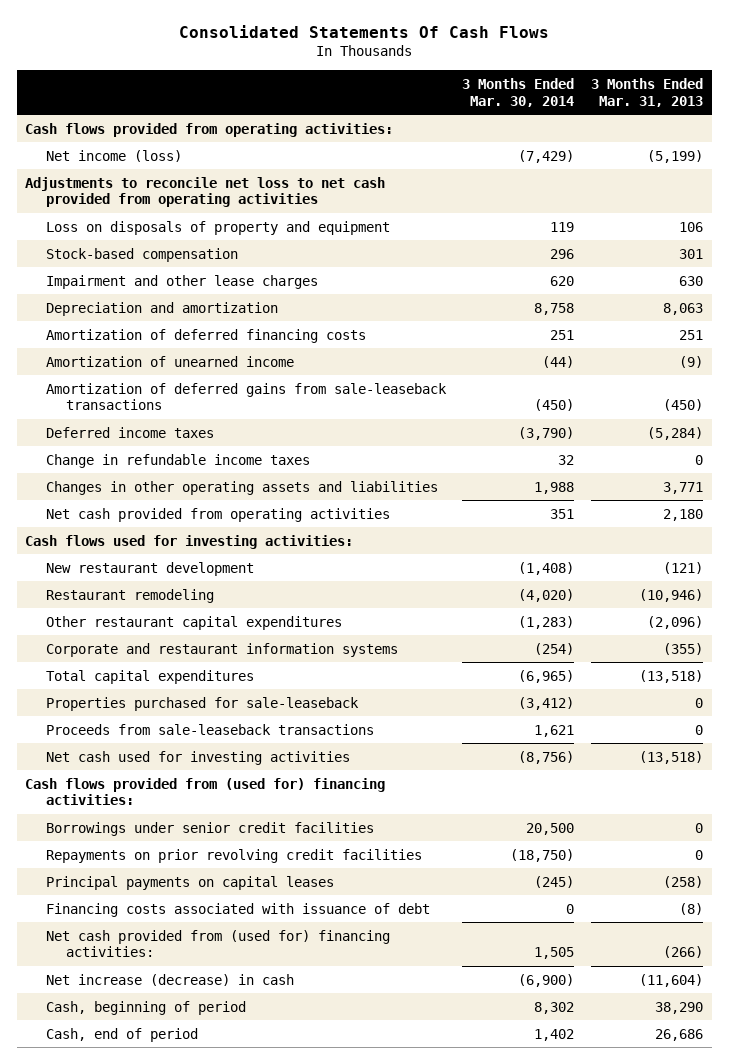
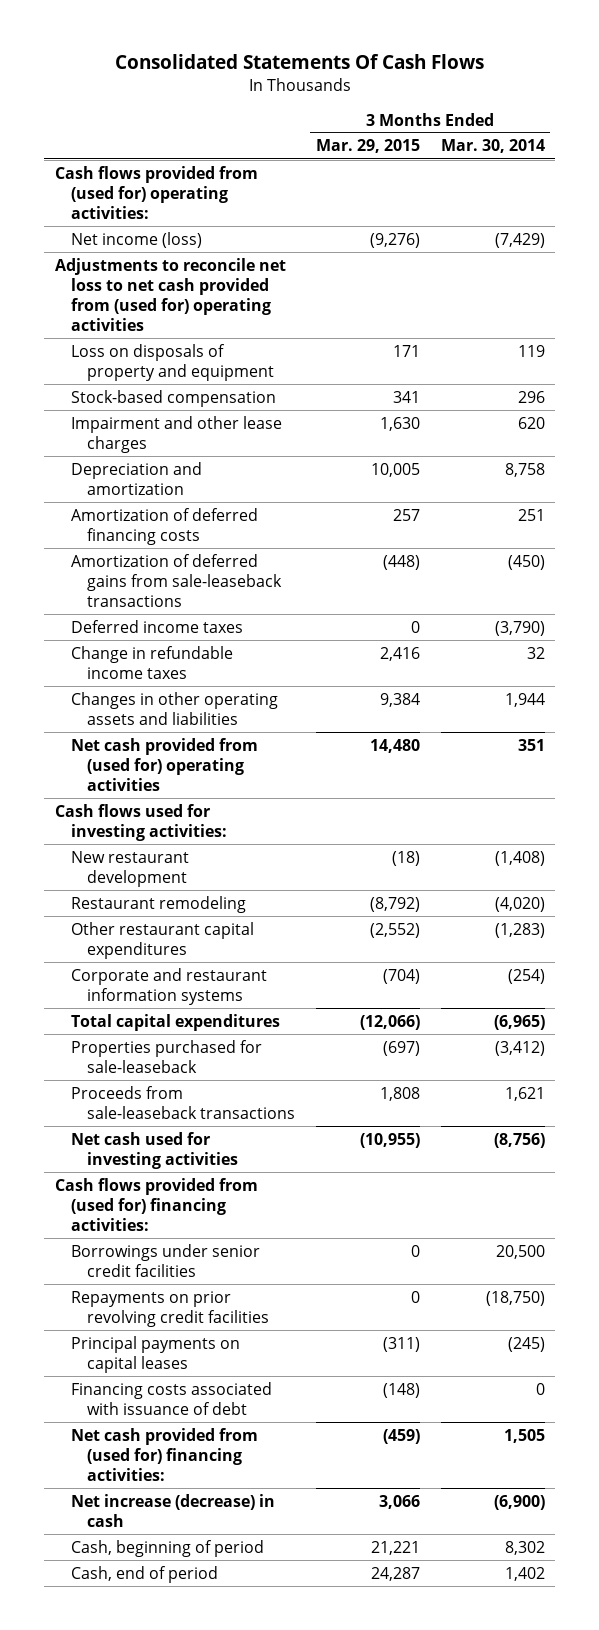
[591,77,704,107] 3 Months Ended Mar. 31, 2013 -> none
none -> [315,139,420,154] Mar. 29, 2015
[25,122,394,137] Cash flows provided from operating activities: -> [54,165,258,219] Cash flows provided from (used for) operating activities:
[25,176,386,208] Adjustments to reconcile net loss to net cash provided from operating activities -> [54,257,286,331] Adjustments to reconcile net loss to net cash provided from (used for) operating activities
[45,355,294,367] Amortization of unearned income -> none
[534,481,575,494] 1,988 -> [504,692,545,707] 1,944
[45,507,390,522] Net cash provided from operating activities -> [70,737,258,791] Net cash provided from (used for) operating activities

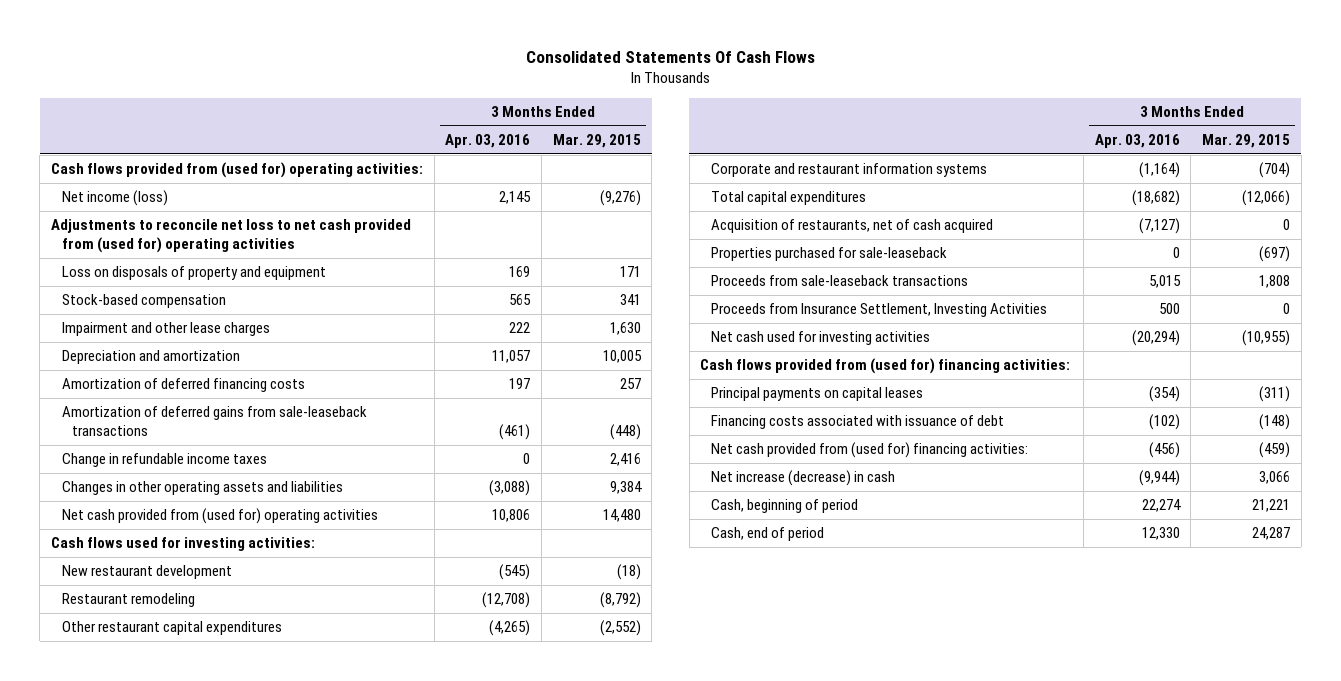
[440,139,545,154] Mar. 30, 2014 -> none
none -> [445,133,531,148] Apr. 03, 2016
[70,619,243,633] Deferred income taxes -> none
none -> [710,219,993,234] Acquisition of restaurants, net of cash acquired
none -> [710,303,1047,318] Proceeds from Insurance Settlement, Investing Activities
[70,1243,260,1277] Borrowings under senior credit facilities -> none
[70,1290,269,1327] Repayments on prior revolving credit facilities -> none

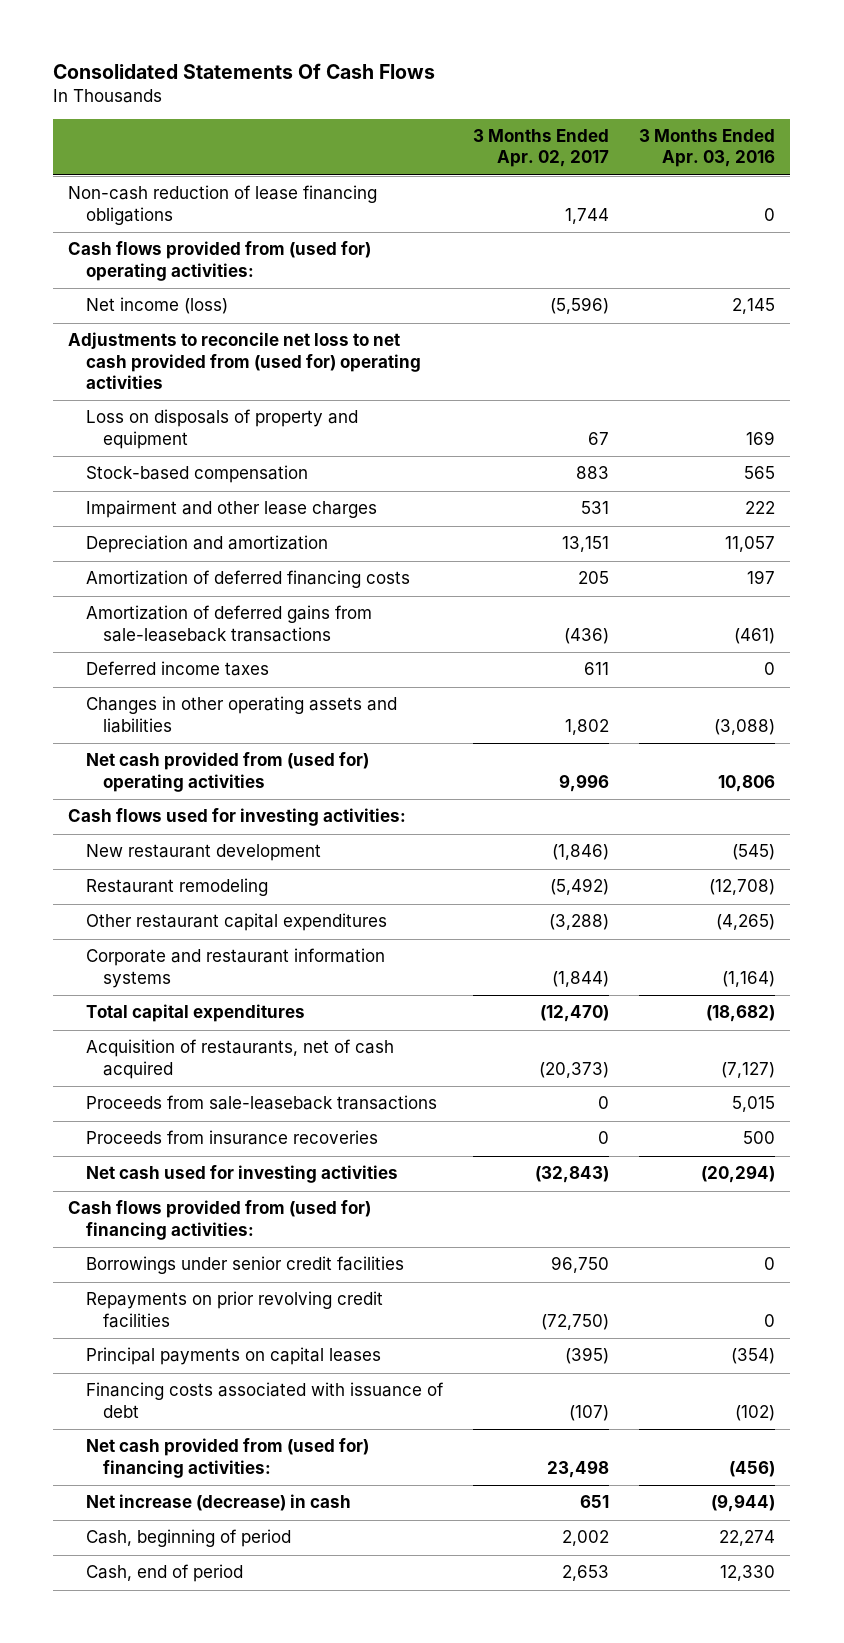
[552,133,641,148] Mar. 29, 2015 -> none
none -> [473,128,610,168] 3 Months Ended Apr. 02, 2017
none -> [68,185,378,225] Non-cash reduction of lease financing obligations
[61,453,267,468] Change in refundable income taxes -> none
none -> [85,661,269,677] Deferred income taxes
[710,247,947,262] Properties purchased for sale-leaseback -> none
[710,303,1047,318] Proceeds from Insurance Settlement, Investing Activities -> [85,1130,378,1146] Proceeds from insurance recoveries
none -> [85,1256,404,1275] Borrowings under senior credit facilities
none -> [85,1291,383,1328] Repayments on prior revolving credit facilities

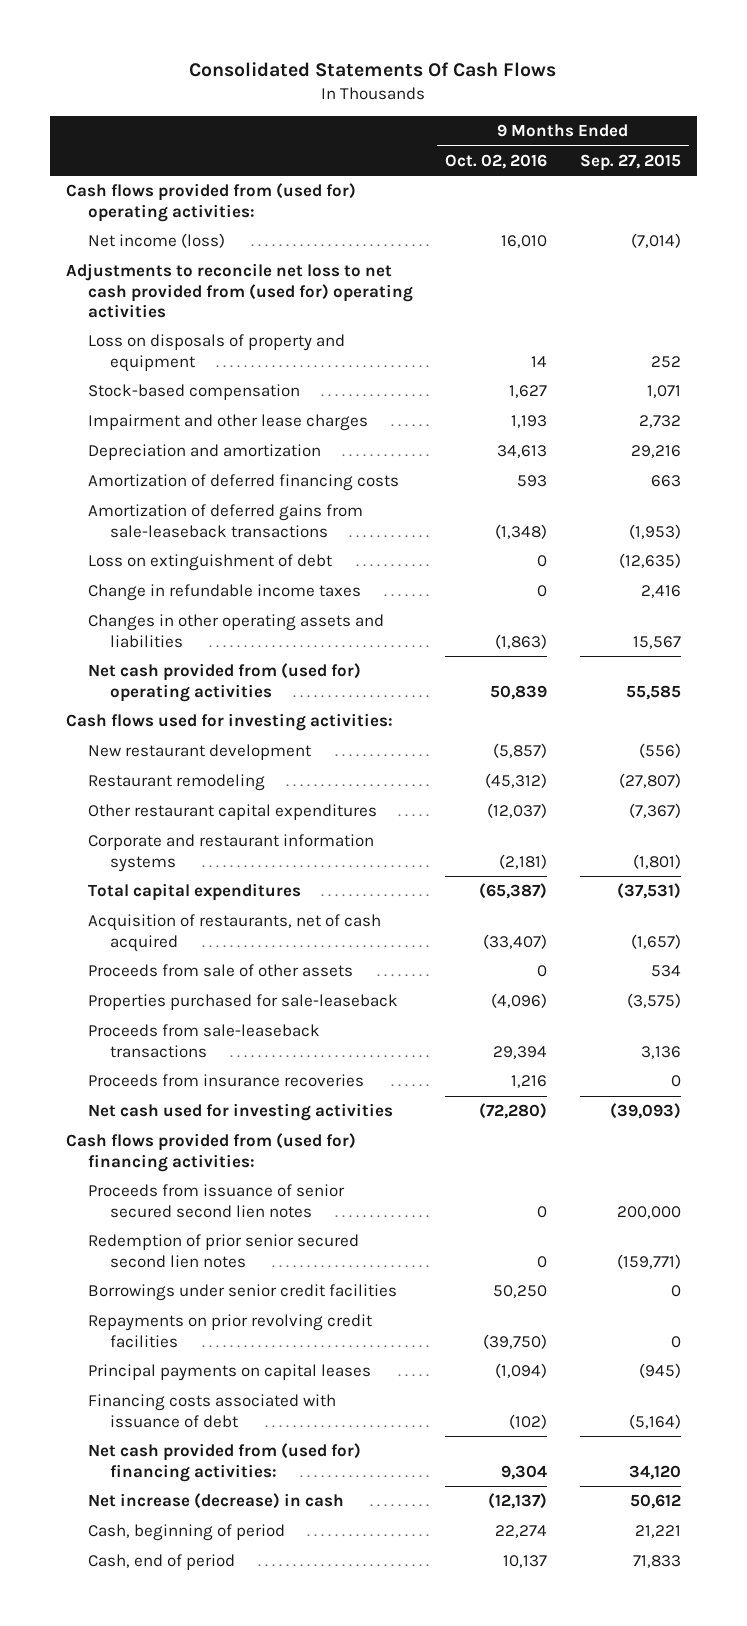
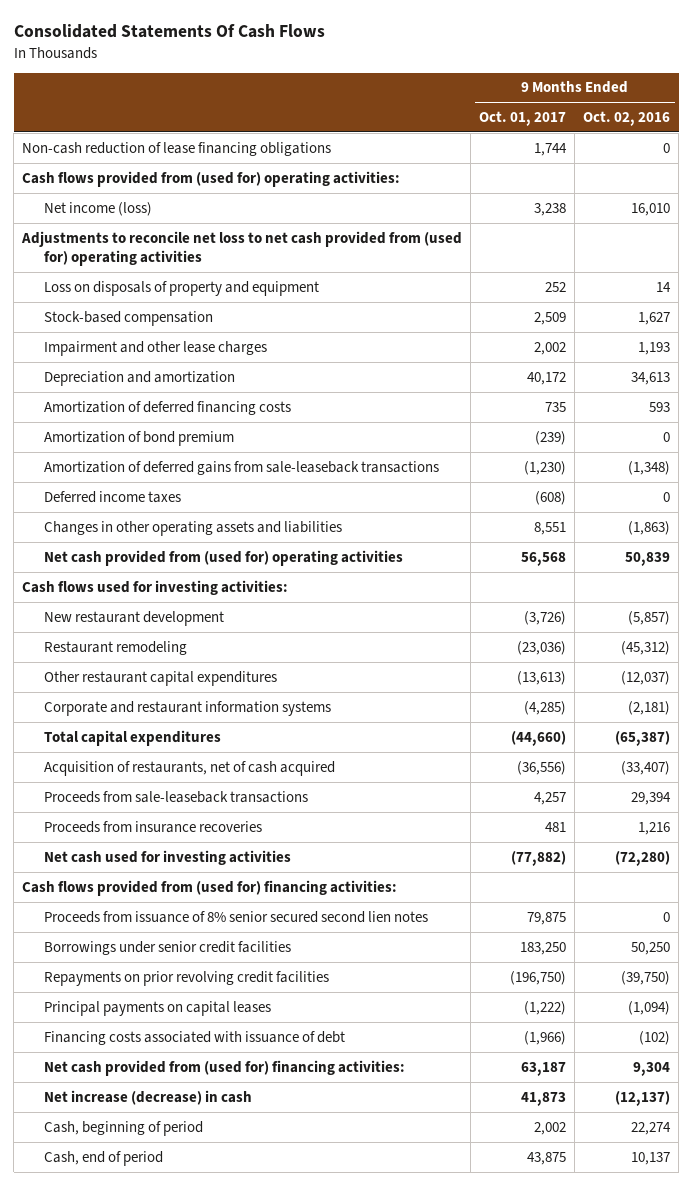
[579,153,681,171] Sep. 27, 2015 -> none
none -> [479,111,567,127] Oct. 01, 2017
none -> [22,141,332,156] Non-cash reduction of lease financing obligations
none -> [44,430,235,446] Amortization of bond premium
[87,554,332,572] Loss on extinguishment of debt -> none
[87,584,361,602] Change in refundable income taxes -> none
none -> [44,490,182,503] Deferred income taxes
[87,964,353,978] Proceeds from sale of other assets -> none
[87,994,398,1011] Properties purchased for sale-leaseback -> none
[87,1234,359,1268] Redemption of prior senior secured second lien notes -> none
[87,1184,345,1218] Proceeds from issuance of senior secured second lien notes -> [44,910,429,923] Proceeds from issuance of 8% senior secured second lien notes

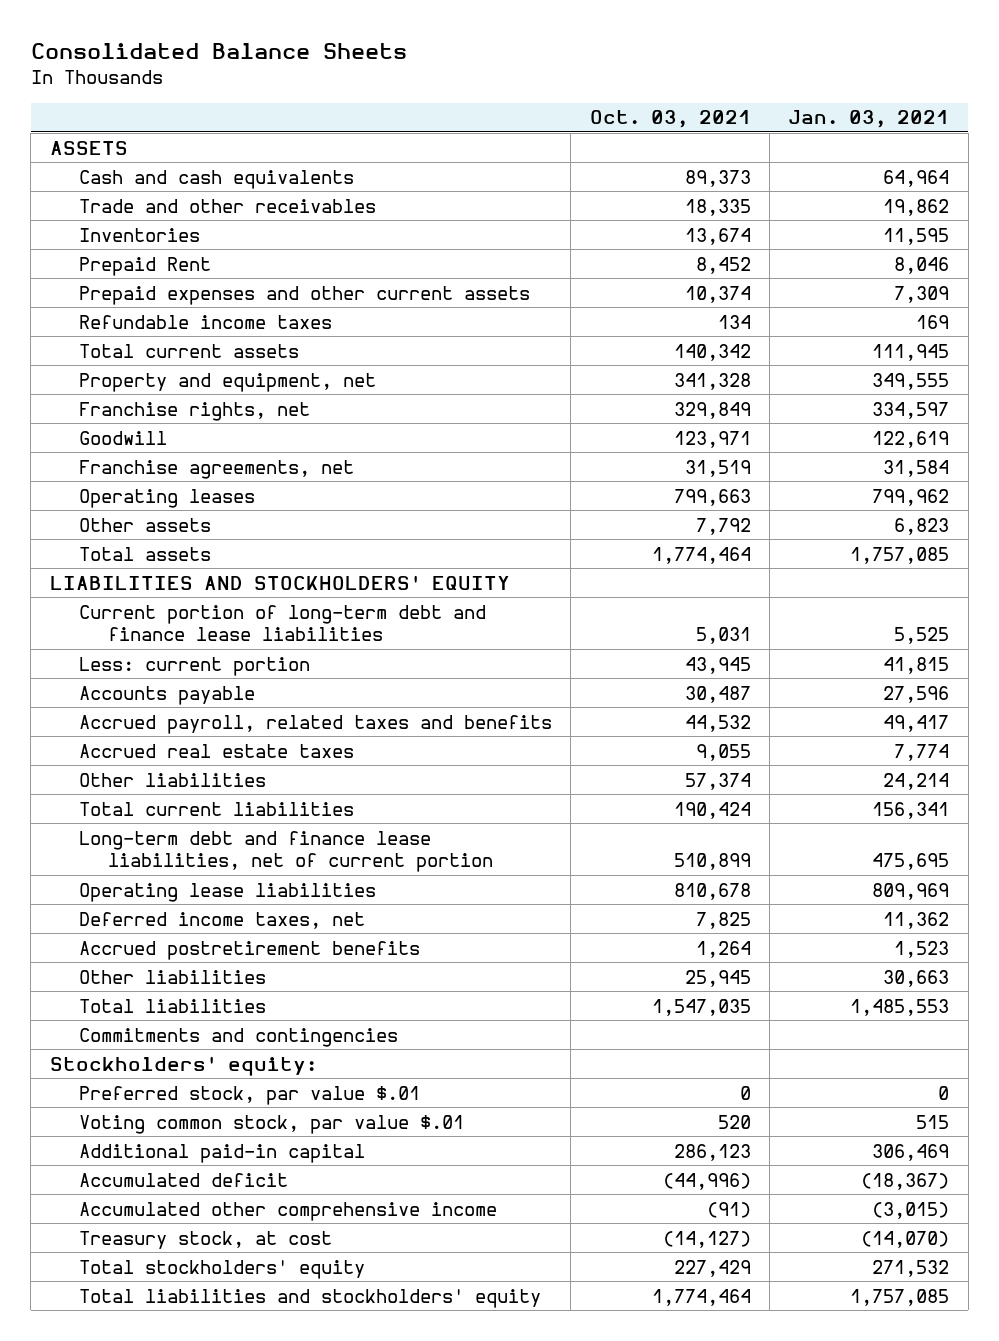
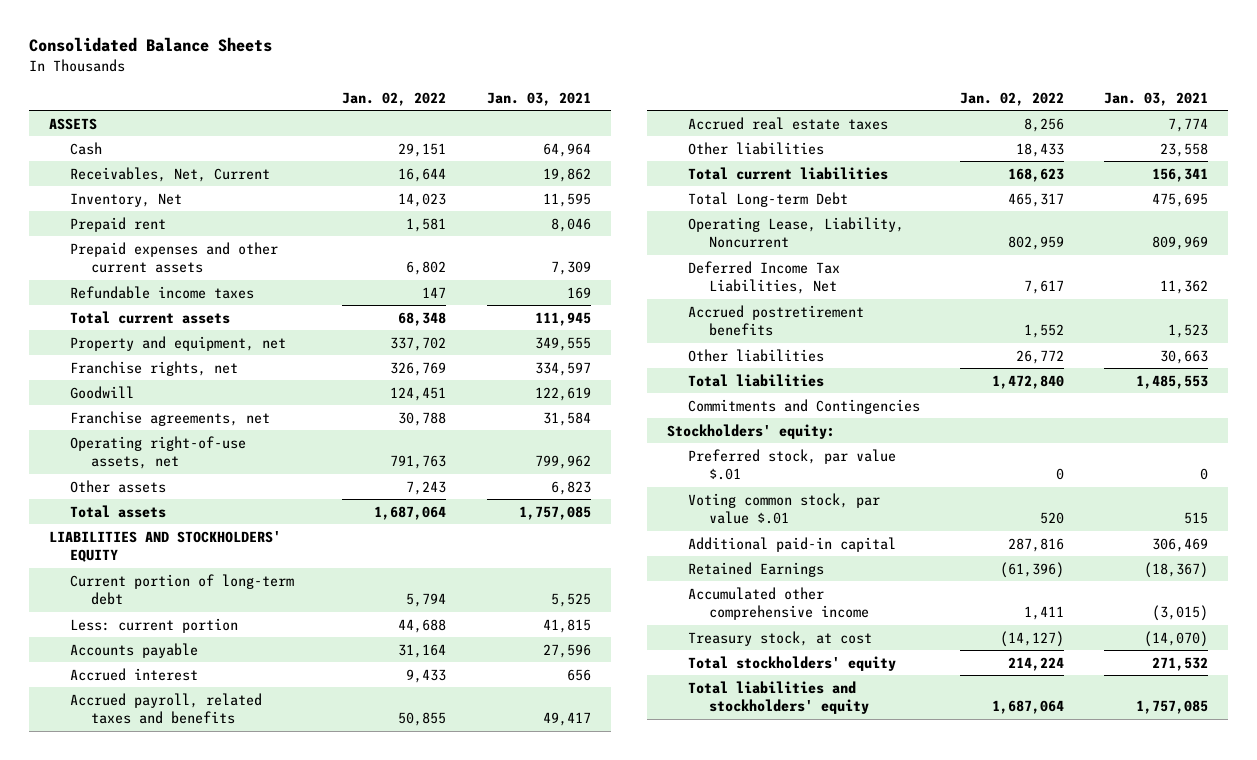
[589,110,751,129] Oct. 03, 2021 -> none
none -> [342,91,447,106] Jan. 02, 2022
[78,169,354,189] Cash and cash equivalents -> [70,141,103,155] Cash
[78,198,376,213] Trade and other receivables -> [70,166,271,182] Receivables, Net, Current
[78,227,200,242] Inventories -> [70,192,183,207] Inventory, Net
[78,256,211,276] Prepaid Rent -> [70,216,167,232] Prepaid rent
[78,488,255,508] Operating leases -> [70,435,247,470] Operating right-of-use assets, net
[78,604,486,641] Current portion of long-term debt and finance lease liabilities -> [70,573,295,606] Current portion of long-term debt
none -> [70,667,199,681] Accrued interest
[883,772,950,790] 24,214 -> [1160,142,1209,157] 23,558
[78,830,493,872] Long-term debt and finance lease liabilities, net of current portion -> [687,191,848,207] Total Long-term Debt
[78,882,376,902] Operating lease liabilities -> [687,216,904,249] Operating Lease, Liability, Noncurrent
[78,911,365,929] Deferred income taxes, net -> [687,260,840,295] Deferred Income Tax Liabilities, Net
[78,1027,398,1047] Commitments and contingencies -> [687,398,920,414] Commitments and Contingencies
[78,1172,288,1187] Accumulated deficit -> [687,561,824,577] Retained Earnings

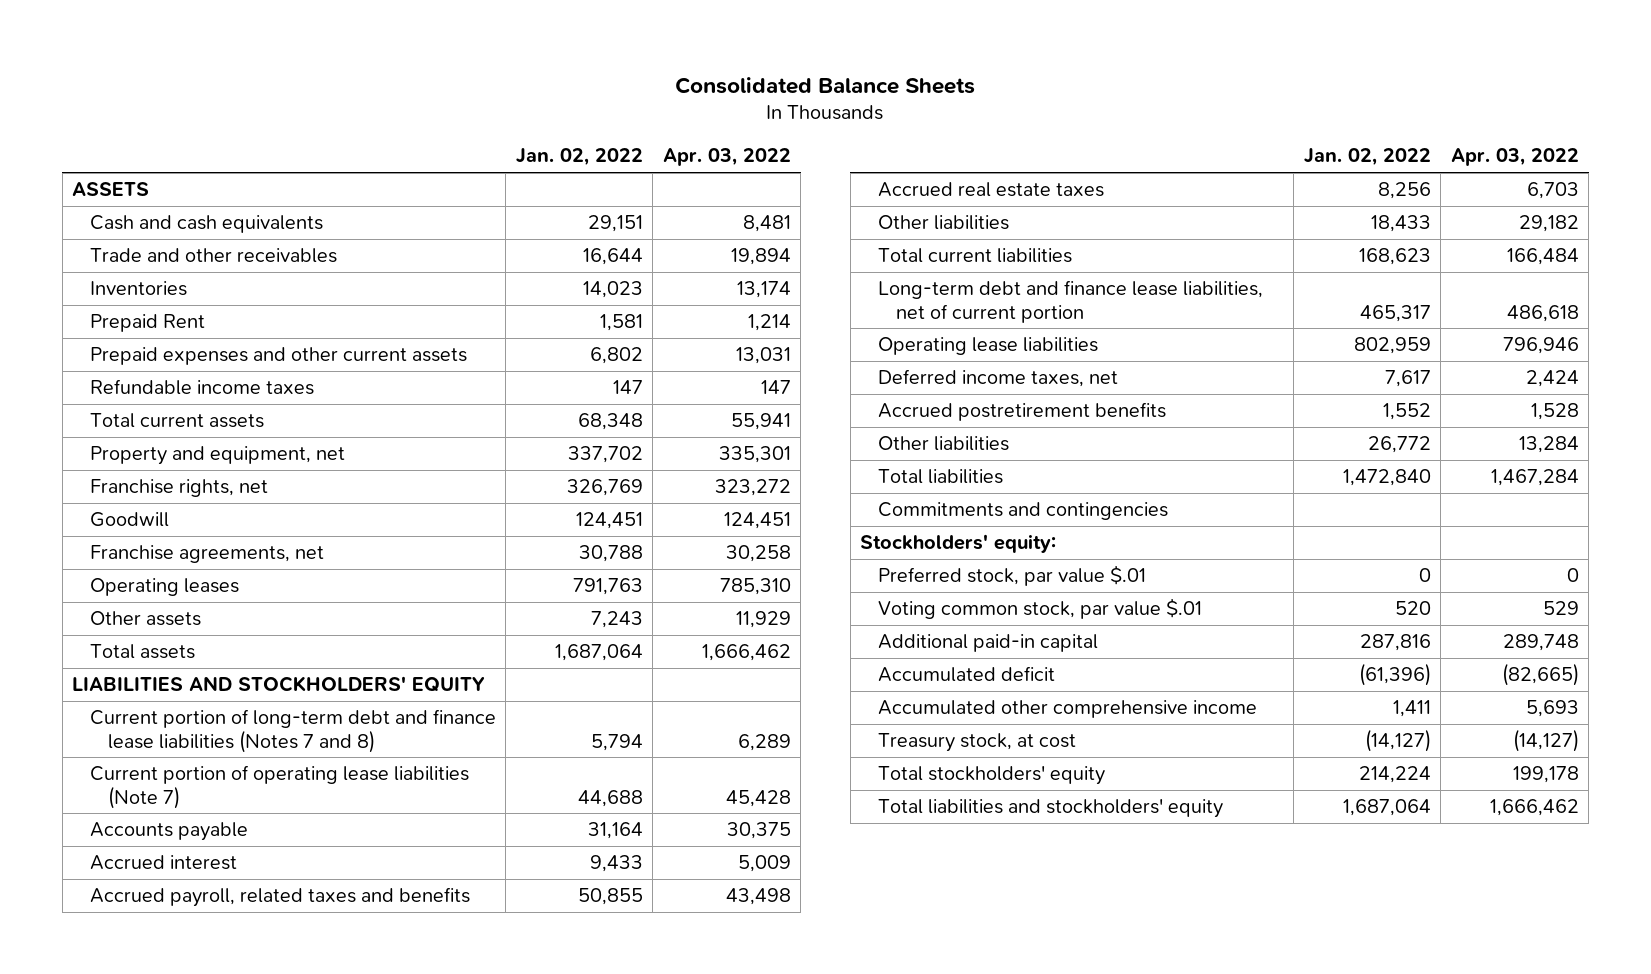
[486,91,591,106] Jan. 03, 2021 -> none
none -> [662,148,791,167] Apr. 03, 2022
[70,141,103,155] Cash -> [89,215,323,234] Cash and cash equivalents
[70,166,271,182] Receivables, Net, Current -> [89,248,337,264] Trade and other receivables
[70,192,183,207] Inventory, Net -> [89,281,187,297] Inventories
[70,216,167,232] Prepaid rent -> [89,314,205,333] Prepaid Rent
[70,435,247,470] Operating right-of-use assets, net -> [89,578,239,597] Operating leases
[70,573,295,606] Current portion of long-term debt -> [89,709,496,753] Current portion of long-term debt and finance lease liabilities (Notes 7 and 8)
[70,617,239,633] Less: current portion -> [89,765,469,809] Current portion of operating lease liabilities (Note 7)
[687,191,848,207] Total Long-term Debt -> [877,280,1263,323] Long-term debt and finance lease liabilities, net of current portion
[687,216,904,249] Operating Lease, Liability, Noncurrent -> [877,337,1098,356] Operating lease liabilities
[687,260,840,295] Deferred Income Tax Liabilities, Net -> [877,369,1118,388] Deferred income taxes, net
[687,398,920,414] Commitments and Contingencies -> [877,502,1168,521] Commitments and contingencies
[687,561,824,577] Retained Earnings -> [877,666,1055,683] Accumulated deficit

